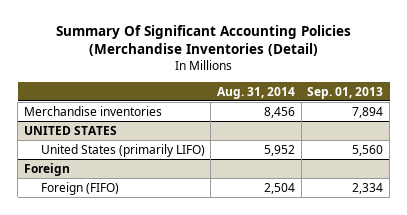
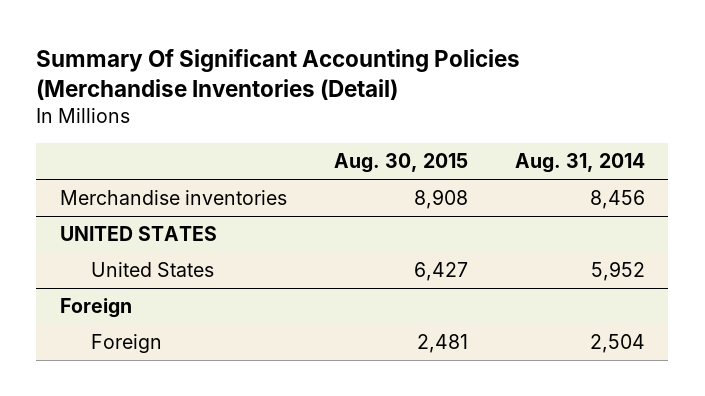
[307,86,384,99] Sep. 01, 2013 -> none
none -> [333,153,468,174] Aug. 30, 2015
[40,143,205,157] United States (primarily LIFO) -> [91,262,215,278] United States
[40,181,119,195] Foreign (FIFO) -> [91,334,163,354] Foreign

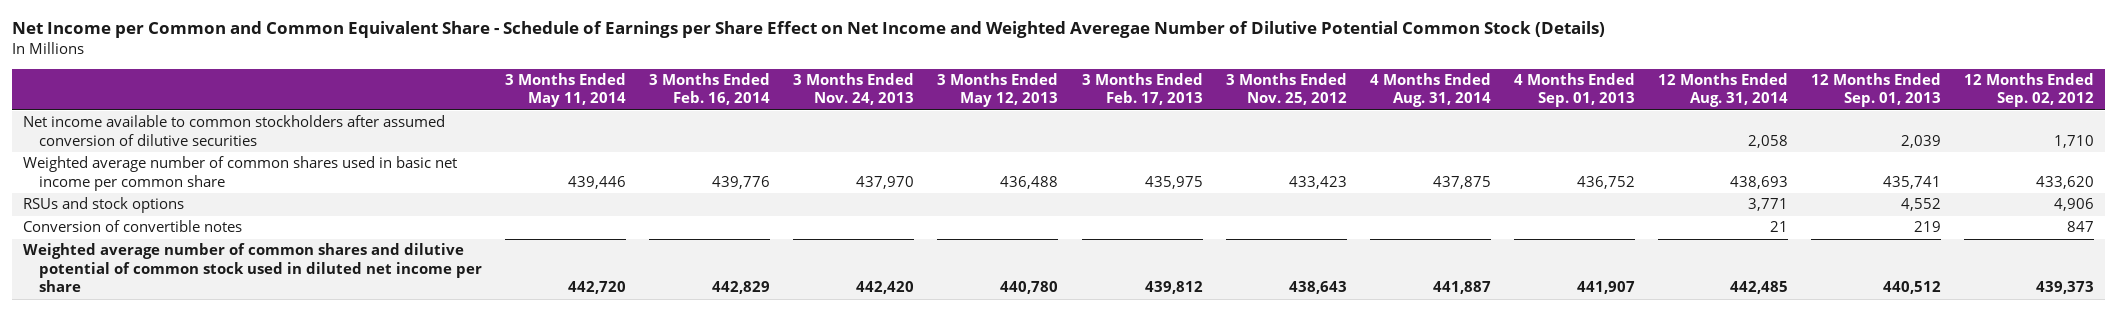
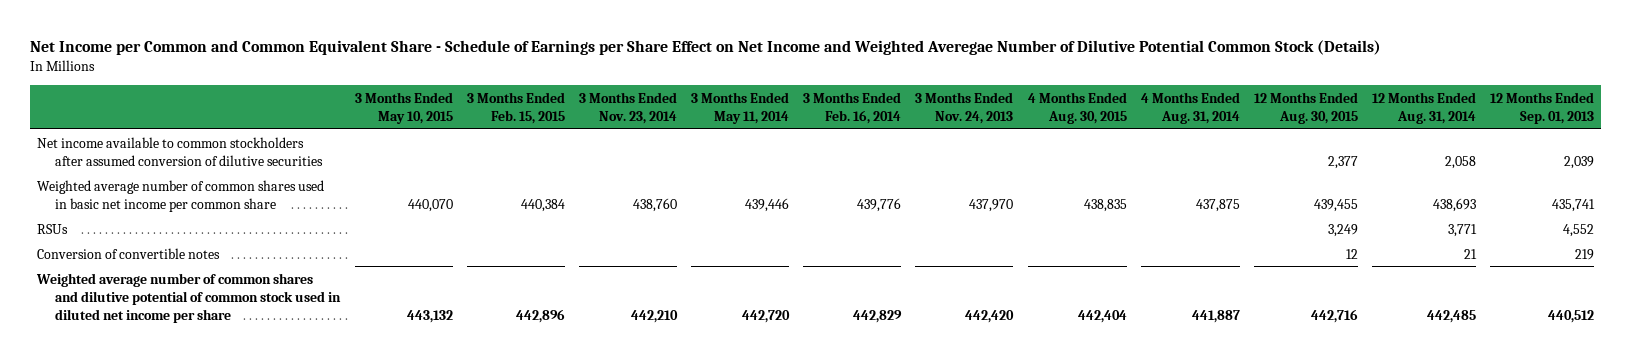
[937,72,1059,108] 3 Months Ended May 12, 2013 -> none
[1081,72,1203,106] 3 Months Ended Feb. 17, 2013 -> none
[1225,72,1347,106] 3 Months Ended Nov. 25, 2012 -> none
[1513,72,1635,108] 4 Months Ended Sep. 01, 2013 -> none
[1963,72,2094,108] 12 Months Ended Sep. 02, 2012 -> none
none -> [354,91,453,124] 3 Months Ended May 10, 2015
none -> [466,91,565,124] 3 Months Ended Feb. 15, 2015
none -> [578,91,677,124] 3 Months Ended Nov. 23, 2014
none -> [1027,91,1127,124] 4 Months Ended Aug. 30, 2015
none -> [1253,91,1358,124] 12 Months Ended Aug. 30, 2015
[23,197,185,214] RSUs and stock options -> [37,223,69,234] RSUs

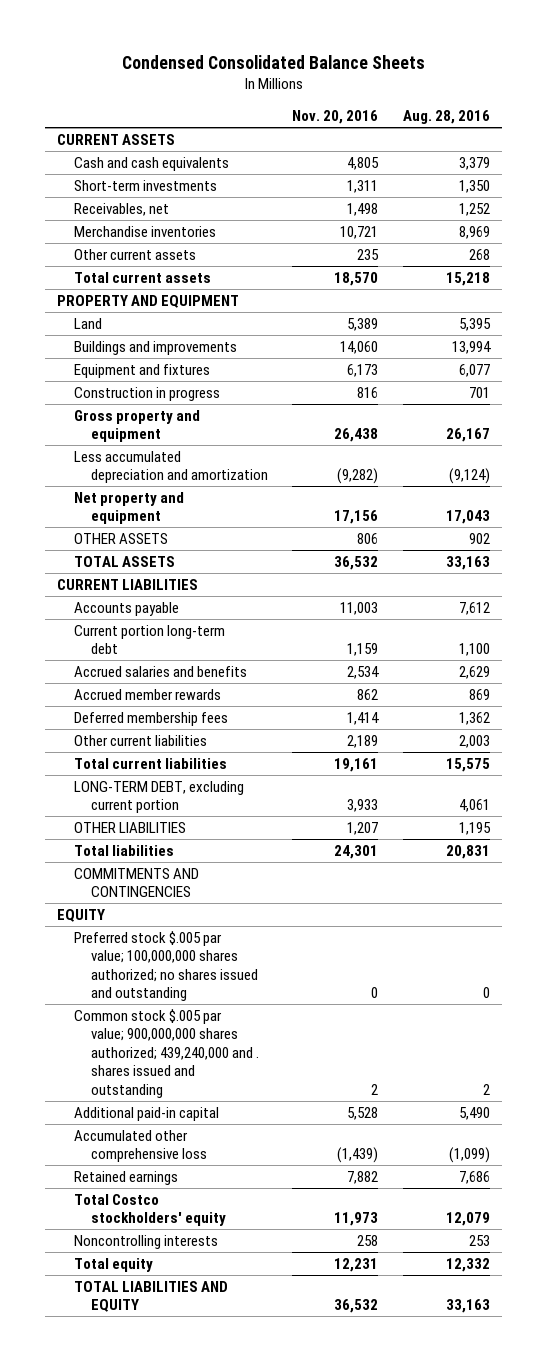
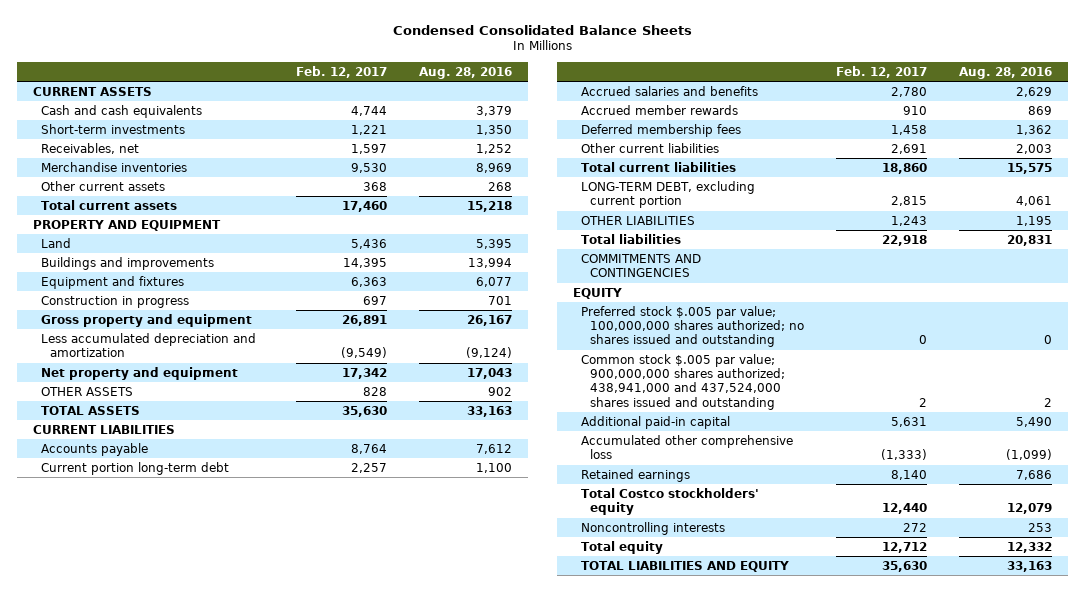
[292,110,379,125] Nov. 20, 2016 -> none
none -> [295,65,387,78] Feb. 12, 2017
[74,1008,259,1098] Common stock $.005 par value; 900,000,000 shares authorized; 439,240,000 and . shares issued and outstanding -> [581,353,785,410] Common stock $.005 par value; 900,000,000 shares authorized; 438,941,000 and 437,524,000 shares issued and outstanding

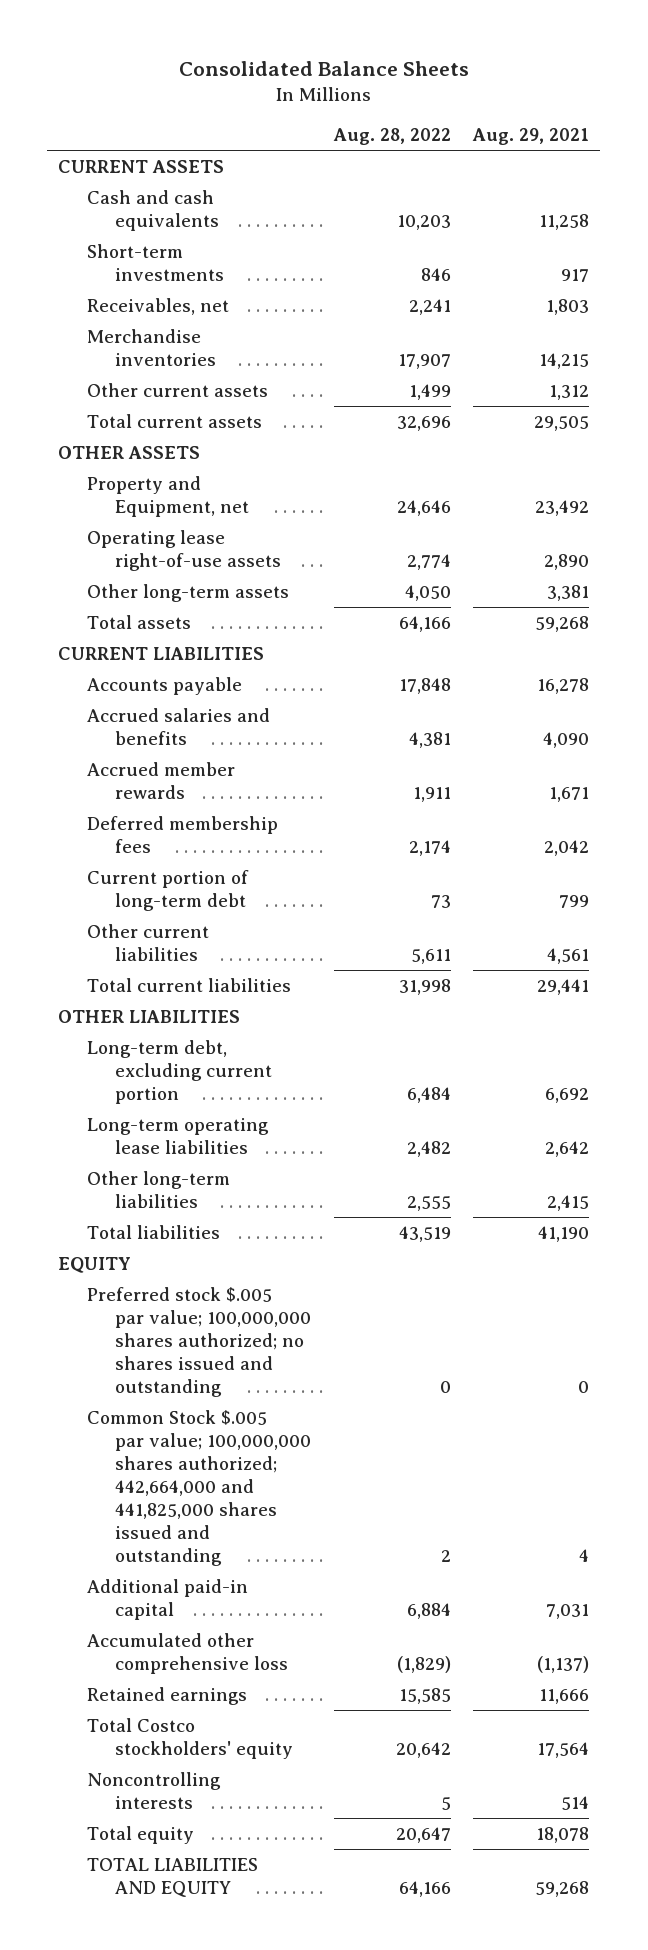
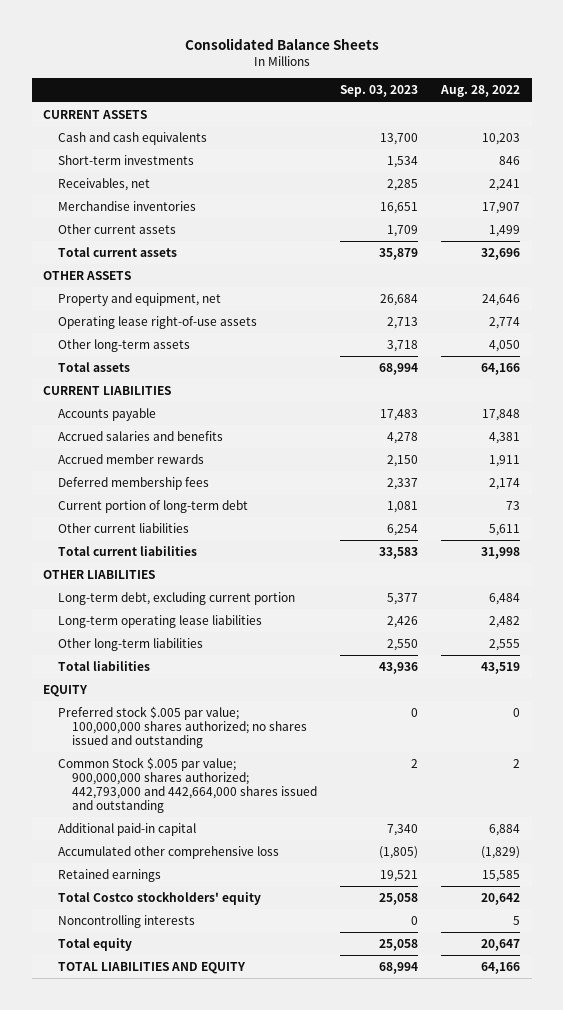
[472,128,590,146] Aug. 29, 2021 -> none
none -> [340,85,419,98] Sep. 03, 2023
[86,475,250,517] Property and Equipment, net -> [57,292,221,306] Property and equipment, net
[86,1409,312,1566] Common Stock $.005 par value; 100,000,000 shares authorized; 442,664,000 and 441,825,000 shares issued and outstanding -> [57,756,318,813] Common Stock $.005 par value; 900,000,000 shares authorized; 442,793,000 and 442,664,000 shares issued and outstanding

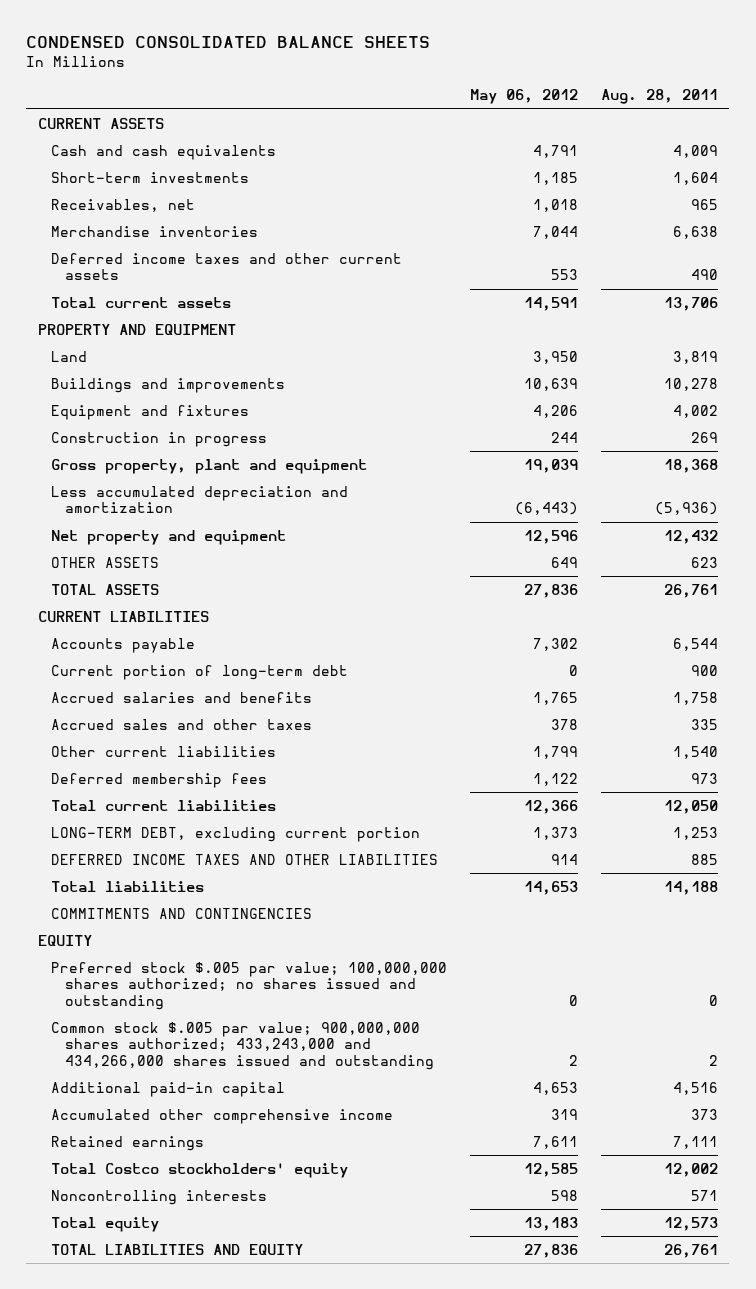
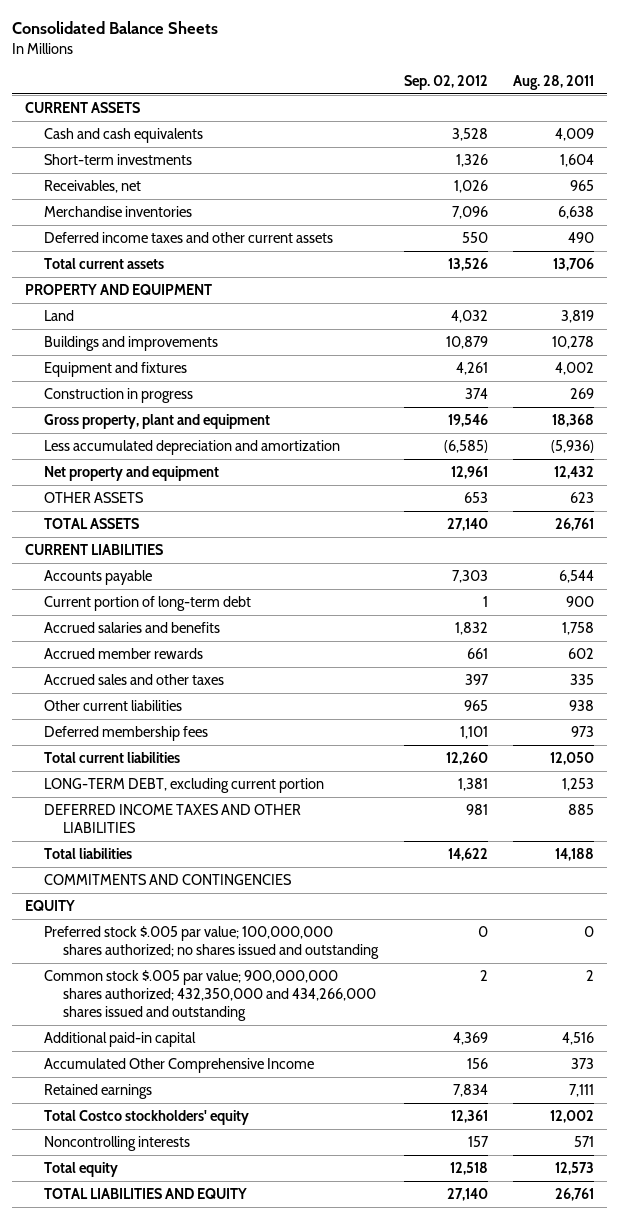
[26,36,431,49] CONDENSED CONSOLIDATED BALANCE SHEETS -> [11,21,218,35] Consolidated Balance Sheets
[470,89,579,105] May 06, 2012 -> none
none -> [403,74,488,90] Sep. 02, 2012
none -> [44,647,204,659] Accrued member rewards
[672,746,718,760] 1,540 -> [569,699,595,711] 938
[51,1022,435,1070] Common stock $.005 par value; 900,000,000 shares authorized; 433,243,000 and 434,266,000 shares issued and outstanding -> [44,969,377,1022] Common stock $.005 par value; 900,000,000 shares authorized; 432,350,000 and 434,266,000 shares issued and outstanding
[51,1109,394,1125] Accumulated other comprehensive income -> [44,1057,315,1073] Accumulated Other Comprehensive Income

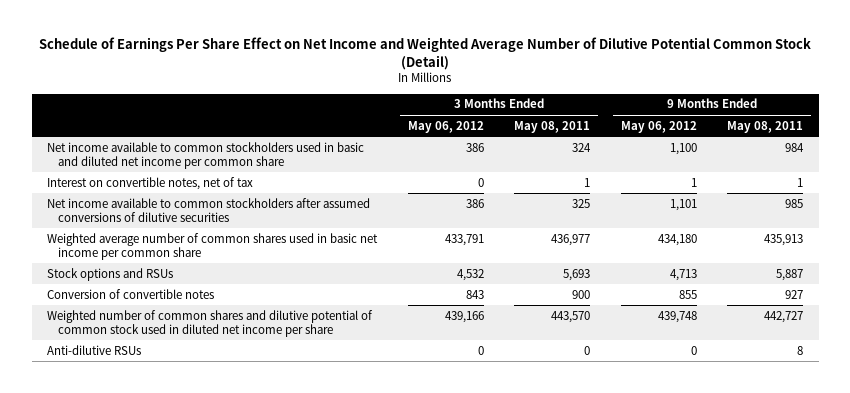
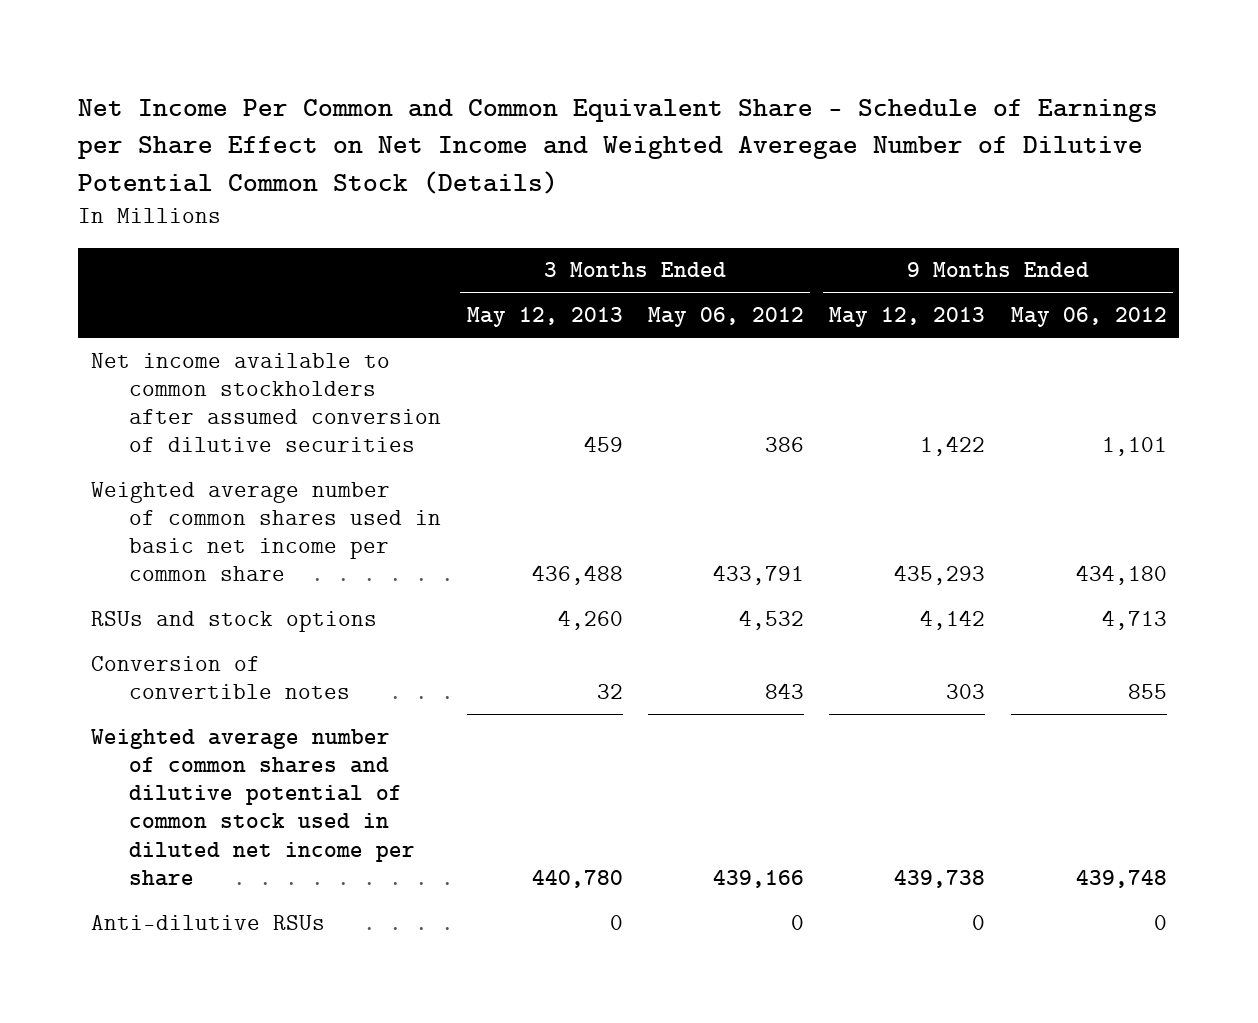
[39,37,812,71] Schedule of Earnings Per Share Effect on Net Income and Weighted Average Number of Dilutive Potential Common Stock (Detail) -> [78,98,1159,194] Net Income Per Common and Common Equivalent Share - Schedule of Earnings per Share Effect on Net Income and Weighted Averegae Number of Dilutive Potential Common Stock (Details)
[514,120,591,133] May 08, 2011 -> none
[727,120,804,133] May 08, 2011 -> none
none -> [466,307,623,328] May 12, 2013
none -> [829,307,986,328] May 12, 2013
[47,141,365,169] Net income available to common stockholders used in basic and diluted net income per common share -> none
[47,176,254,190] Interest on convertible notes, net of tax -> none
[47,197,371,222] Net income available to common stockholders after assumed conversions of dilutive securities -> [91,352,442,453] Net income available to common stockholders after assumed conversion of dilutive securities
[47,267,174,281] Stock options and RSUs -> [91,610,378,632] RSUs and stock options
[47,309,374,337] Weighted number of common shares and dilutive potential of common stock used in diluted net income per share -> [91,728,416,886] Weighted average number of common shares and dilutive potential of common stock used in diluted net income per share

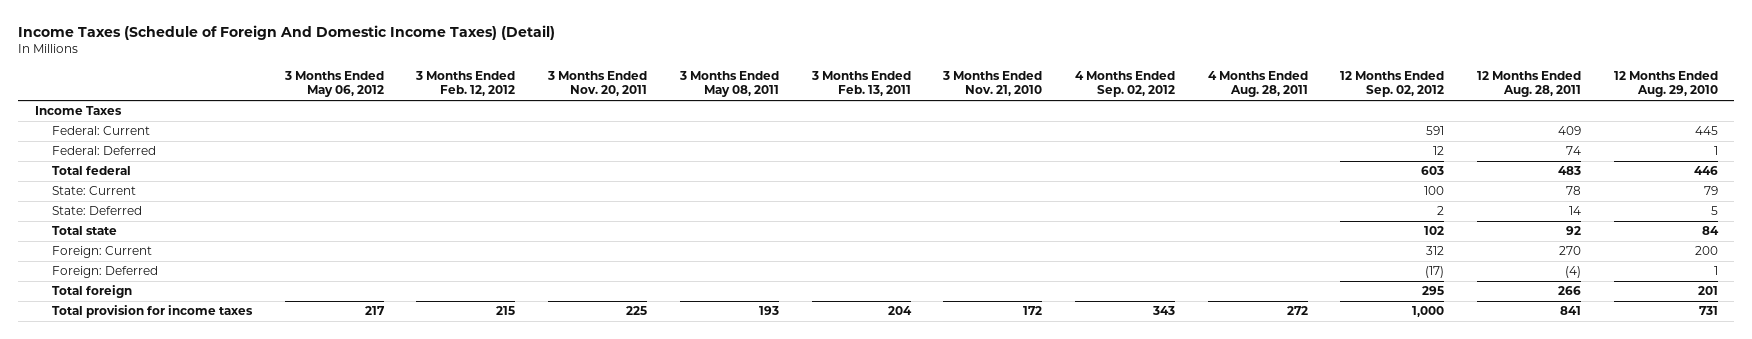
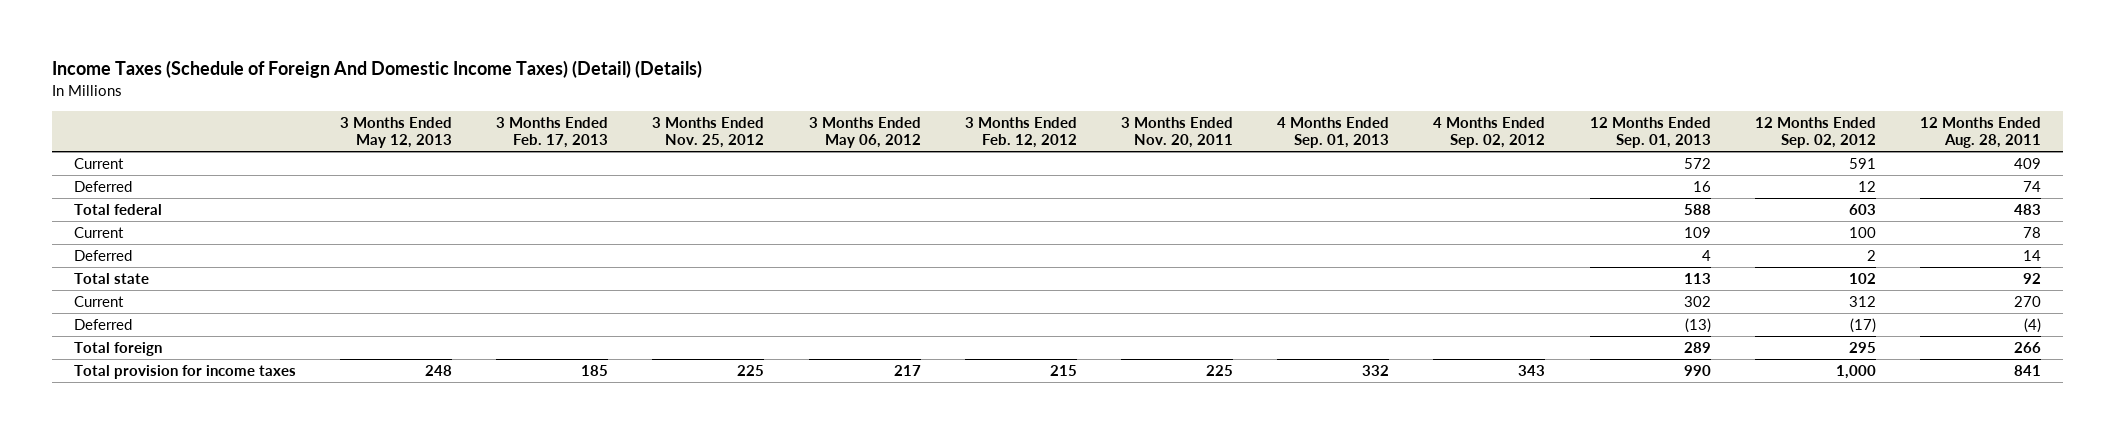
[18,24,556,40] Income Taxes (Schedule of Foreign And Domestic Income Taxes) (Detail) -> [51,60,702,79] Income Taxes (Schedule of Foreign And Domestic Income Taxes) (Detail) (Details)
[678,70,779,98] 3 Months Ended May 08, 2011 -> none
[810,70,911,97] 3 Months Ended Feb. 13, 2011 -> none
[942,70,1043,97] 3 Months Ended Nov. 21, 2010 -> none
[1207,70,1308,98] 4 Months Ended Aug. 28, 2011 -> none
[1613,70,1718,98] 12 Months Ended Aug. 29, 2010 -> none
none -> [339,116,452,149] 3 Months Ended May 12, 2013
none -> [496,116,609,149] 3 Months Ended Feb. 17, 2013
none -> [652,116,765,149] 3 Months Ended Nov. 25, 2012
none -> [1277,116,1390,149] 4 Months Ended Sep. 01, 2013
none -> [1589,116,1711,149] 12 Months Ended Sep. 01, 2013
[34,106,122,116] Income Taxes -> none
[52,126,151,136] Federal: Current -> [73,157,124,169] Current
[52,146,157,156] Federal: Deferred -> [73,180,132,192] Deferred
[52,186,137,196] State: Current -> [73,226,124,238] Current
[52,206,143,216] State: Deferred -> [73,249,132,261] Deferred
[52,246,153,259] Foreign: Current -> [73,295,124,307] Current
[52,266,159,279] Foreign: Deferred -> [73,318,132,330] Deferred

